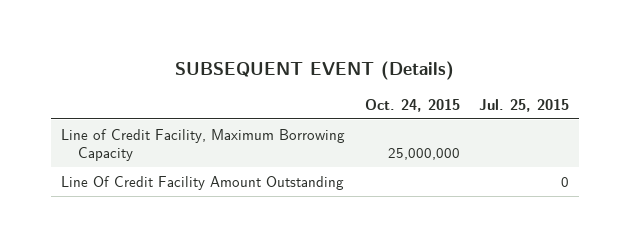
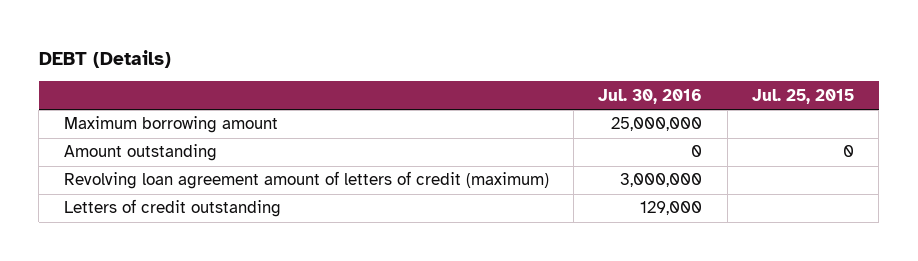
[175,60,455,80] SUBSEQUENT EVENT (Details) -> [38,49,171,68] DEBT (Details)
[364,98,460,112] Oct. 24, 2015 -> none
none -> [598,88,703,104] Jul. 30, 2016
[60,128,345,161] Line of Credit Facility, Maximum Borrowing Capacity -> [63,116,278,134] Maximum borrowing amount
[60,175,344,190] Line Of Credit Facility Amount Outstanding -> [63,144,217,162] Amount outstanding
none -> [63,171,549,190] Revolving loan agreement amount of letters of credit (maximum)
none -> [63,199,281,218] Letters of credit outstanding

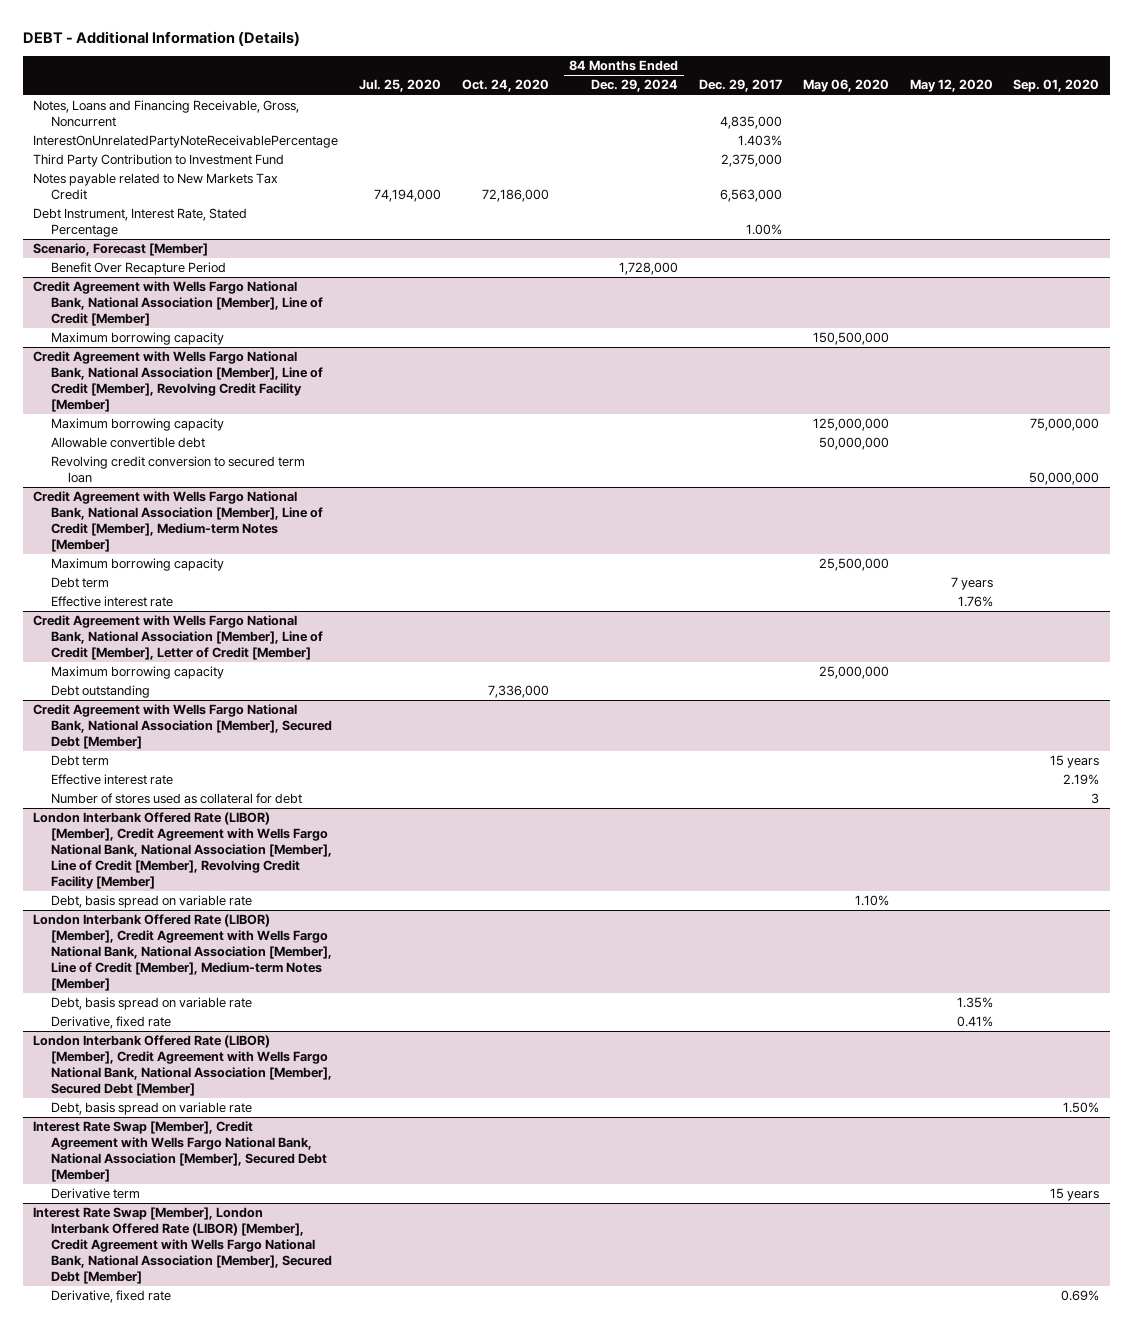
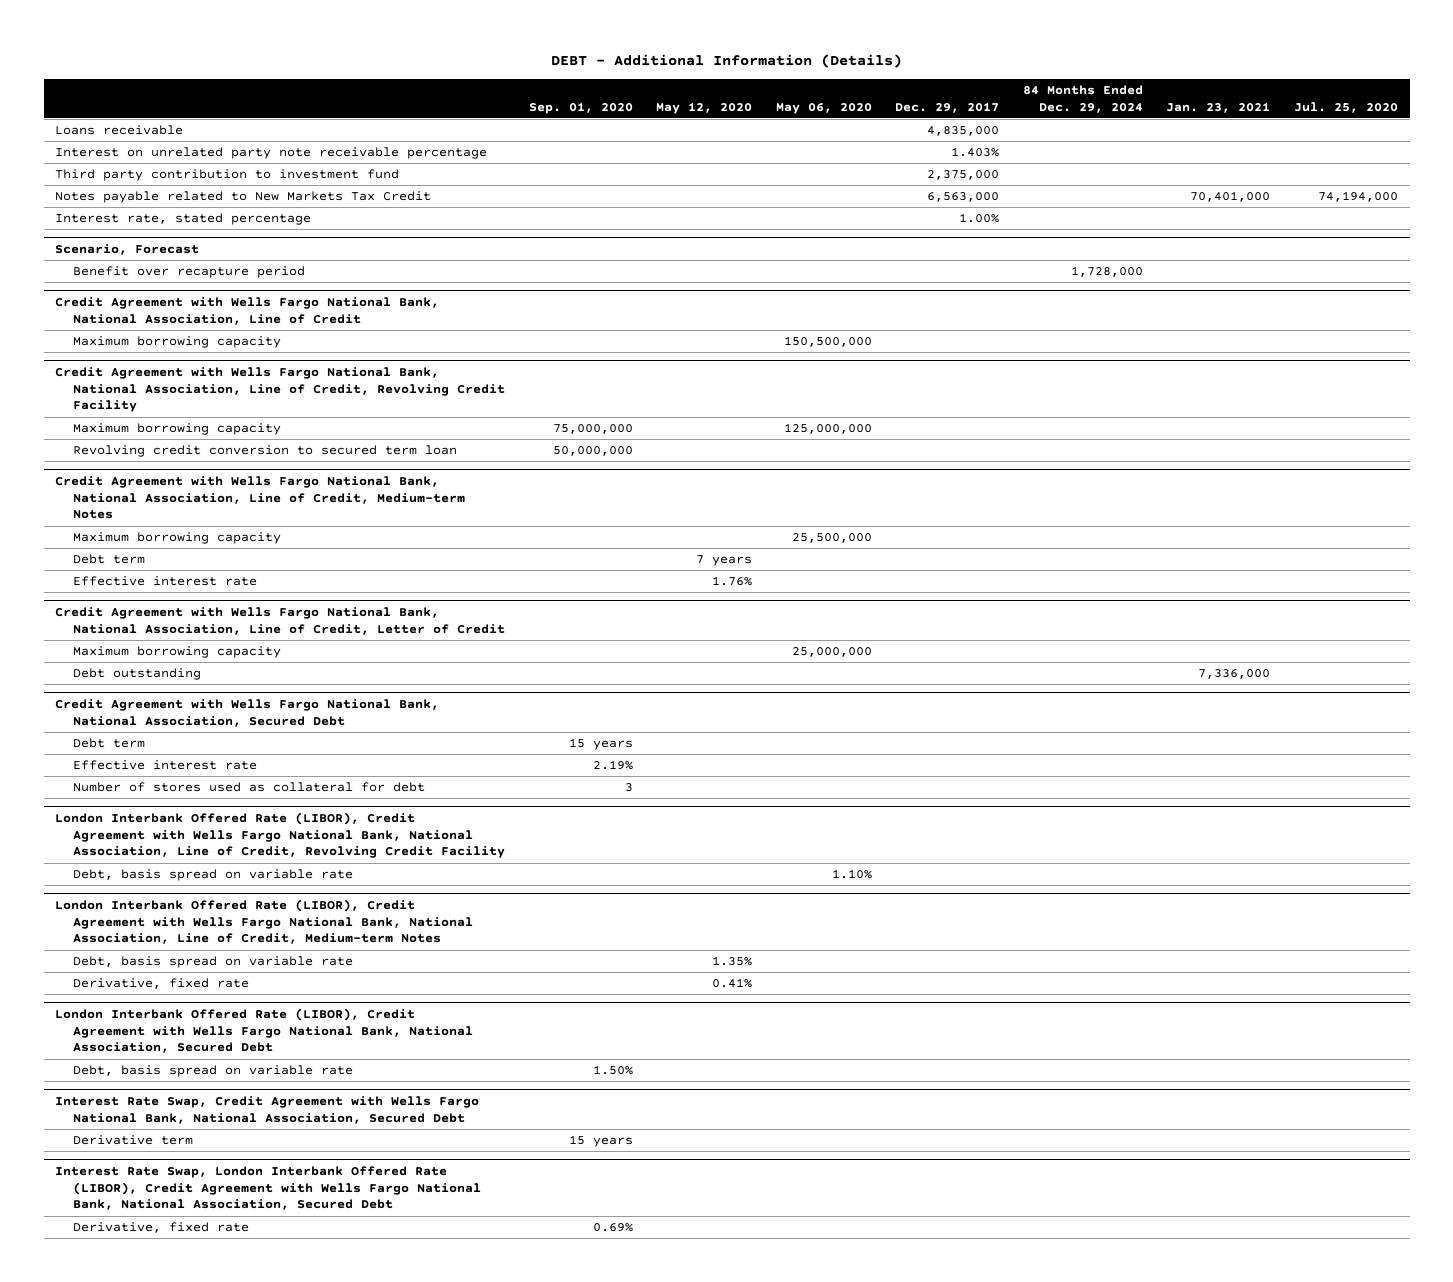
[461,79,549,93] Oct. 24, 2020 -> none
none -> [1166,101,1271,113] Jan. 23, 2021
[33,100,300,128] Notes, Loans and Financing Receivable, Gross, Noncurrent -> [55,125,184,136] Loans receivable
[33,135,339,149] InterestOnUnrelatedPartyNoteReceivablePercentage -> [55,147,488,160] Interest on unrelated party note receivable percentage
[33,154,285,168] Third Party Contribution to Investment Fund -> [55,169,400,182] Third party contribution to investment fund
[33,208,248,238] Debt Instrument, Interest Rate, Stated Percentage -> [55,213,312,226] Interest rate, stated percentage
[33,243,209,257] Scenario, Forecast [Member] -> [55,243,200,255] Scenario, Forecast
[50,262,226,276] Benefit Over Recapture Period -> [73,266,306,279] Benefit over recapture period
[33,281,323,327] Credit Agreement with Wells Fargo National Bank, National Association [Member], Line of Credit [Member] -> [55,296,440,325] Credit Agreement with Wells Fargo National Bank, National Association, Line of Credit
[33,351,323,412] Credit Agreement with Wells Fargo National Bank, National Association [Member], Line of Credit [Member], Revolving Credit Facility [Member] -> [55,366,506,413] Credit Agreement with Wells Fargo National Bank, National Association, Line of Credit, Revolving Credit Facility
[50,437,205,449] Allowable convertible debt -> none
[33,491,323,552] Credit Agreement with Wells Fargo National Bank, National Association [Member], Line of Credit [Member], Medium-term Notes [Member] -> [55,475,466,520] Credit Agreement with Wells Fargo National Bank, National Association, Line of Credit, Medium-term Notes
[33,615,323,661] Credit Agreement with Wells Fargo National Bank, National Association [Member], Line of Credit [Member], Letter of Credit [Member] -> [55,606,506,635] Credit Agreement with Wells Fargo National Bank, National Association, Line of Credit, Letter of Credit
[33,704,332,750] Credit Agreement with Wells Fargo National Bank, National Association [Member], Secured Debt [Member] -> [55,698,440,727] Credit Agreement with Wells Fargo National Bank, National Association, Secured Debt
[33,812,332,889] London Interbank Offered Rate (LIBOR) [Member], Credit Agreement with Wells Fargo National Bank, National Association [Member], Line of Credit [Member], Revolving Credit Facility [Member] -> [55,811,506,859] London Interbank Offered Rate (LIBOR), Credit Agreement with Wells Fargo National Bank, National Association, Line of Credit, Revolving Credit Facility
[33,914,332,991] London Interbank Offered Rate (LIBOR) [Member], Credit Agreement with Wells Fargo National Bank, National Association [Member], Line of Credit [Member], Medium-term Notes [Member] -> [55,898,474,945] London Interbank Offered Rate (LIBOR), Credit Agreement with Wells Fargo National Bank, National Association, Line of Credit, Medium-term Notes
[33,1035,332,1096] London Interbank Offered Rate (LIBOR) [Member], Credit Agreement with Wells Fargo National Bank, National Association [Member], Secured Debt [Member] -> [55,1007,474,1054] London Interbank Offered Rate (LIBOR), Credit Agreement with Wells Fargo National Bank, National Association, Secured Debt
[33,1121,327,1182] Interest Rate Swap [Member], Credit Agreement with Wells Fargo National Bank, National Association [Member], Secured Debt [Member] -> [55,1095,480,1124] Interest Rate Swap, Credit Agreement with Wells Fargo National Bank, National Association, Secured Debt
[33,1207,332,1284] Interest Rate Swap [Member], London Interbank Offered Rate (LIBOR) [Member], Credit Agreement with Wells Fargo National Bank, National Association [Member], Secured Debt [Member] -> [55,1165,482,1211] Interest Rate Swap, London Interbank Offered Rate (LIBOR), Credit Agreement with Wells Fargo National Bank, National Association, Secured Debt

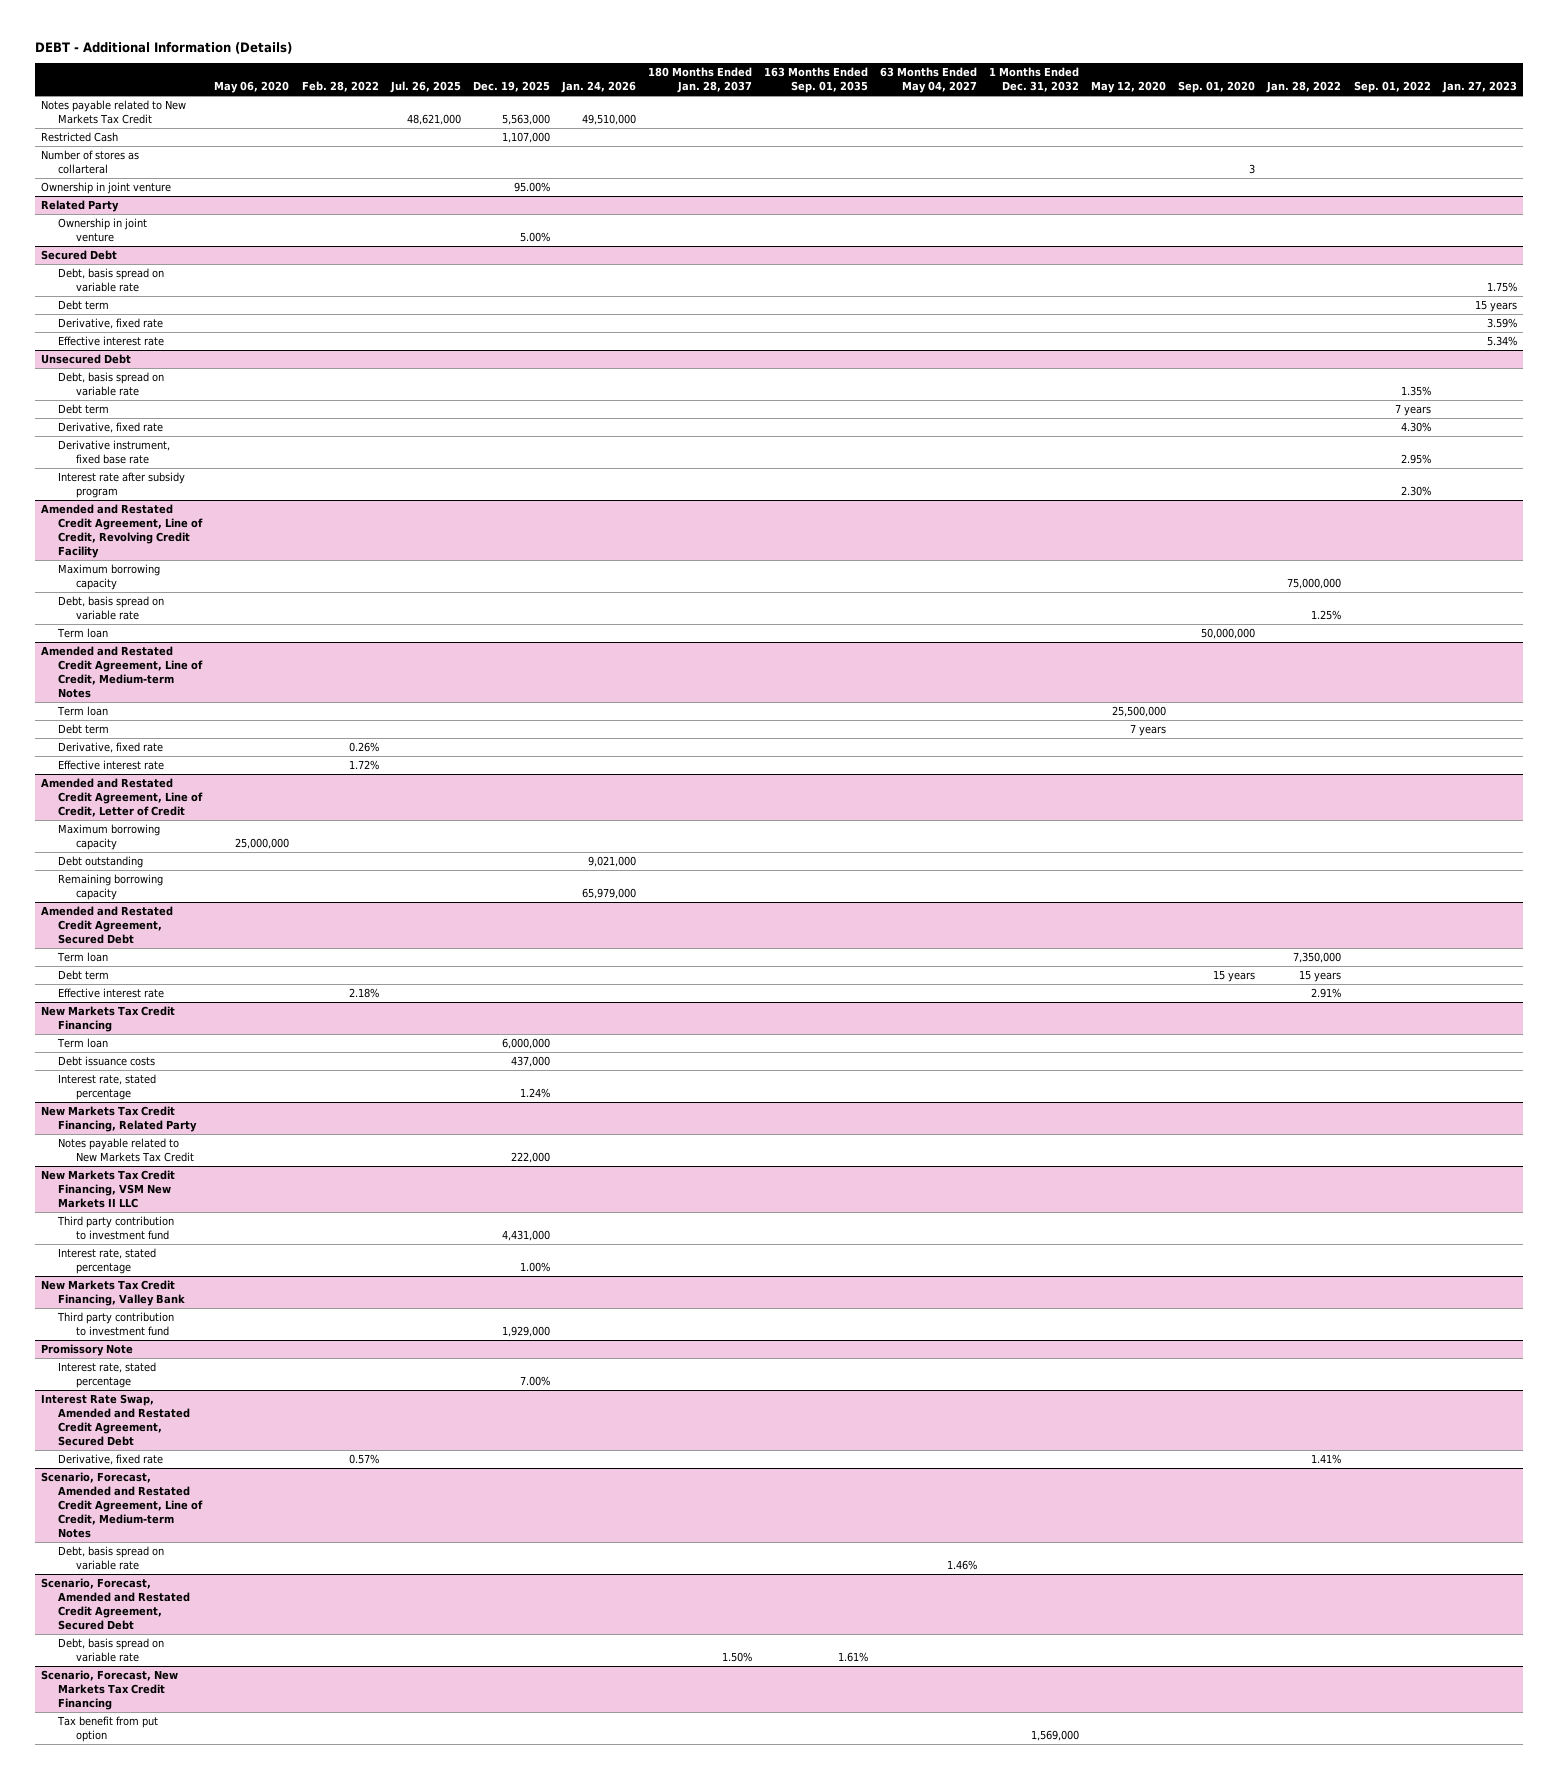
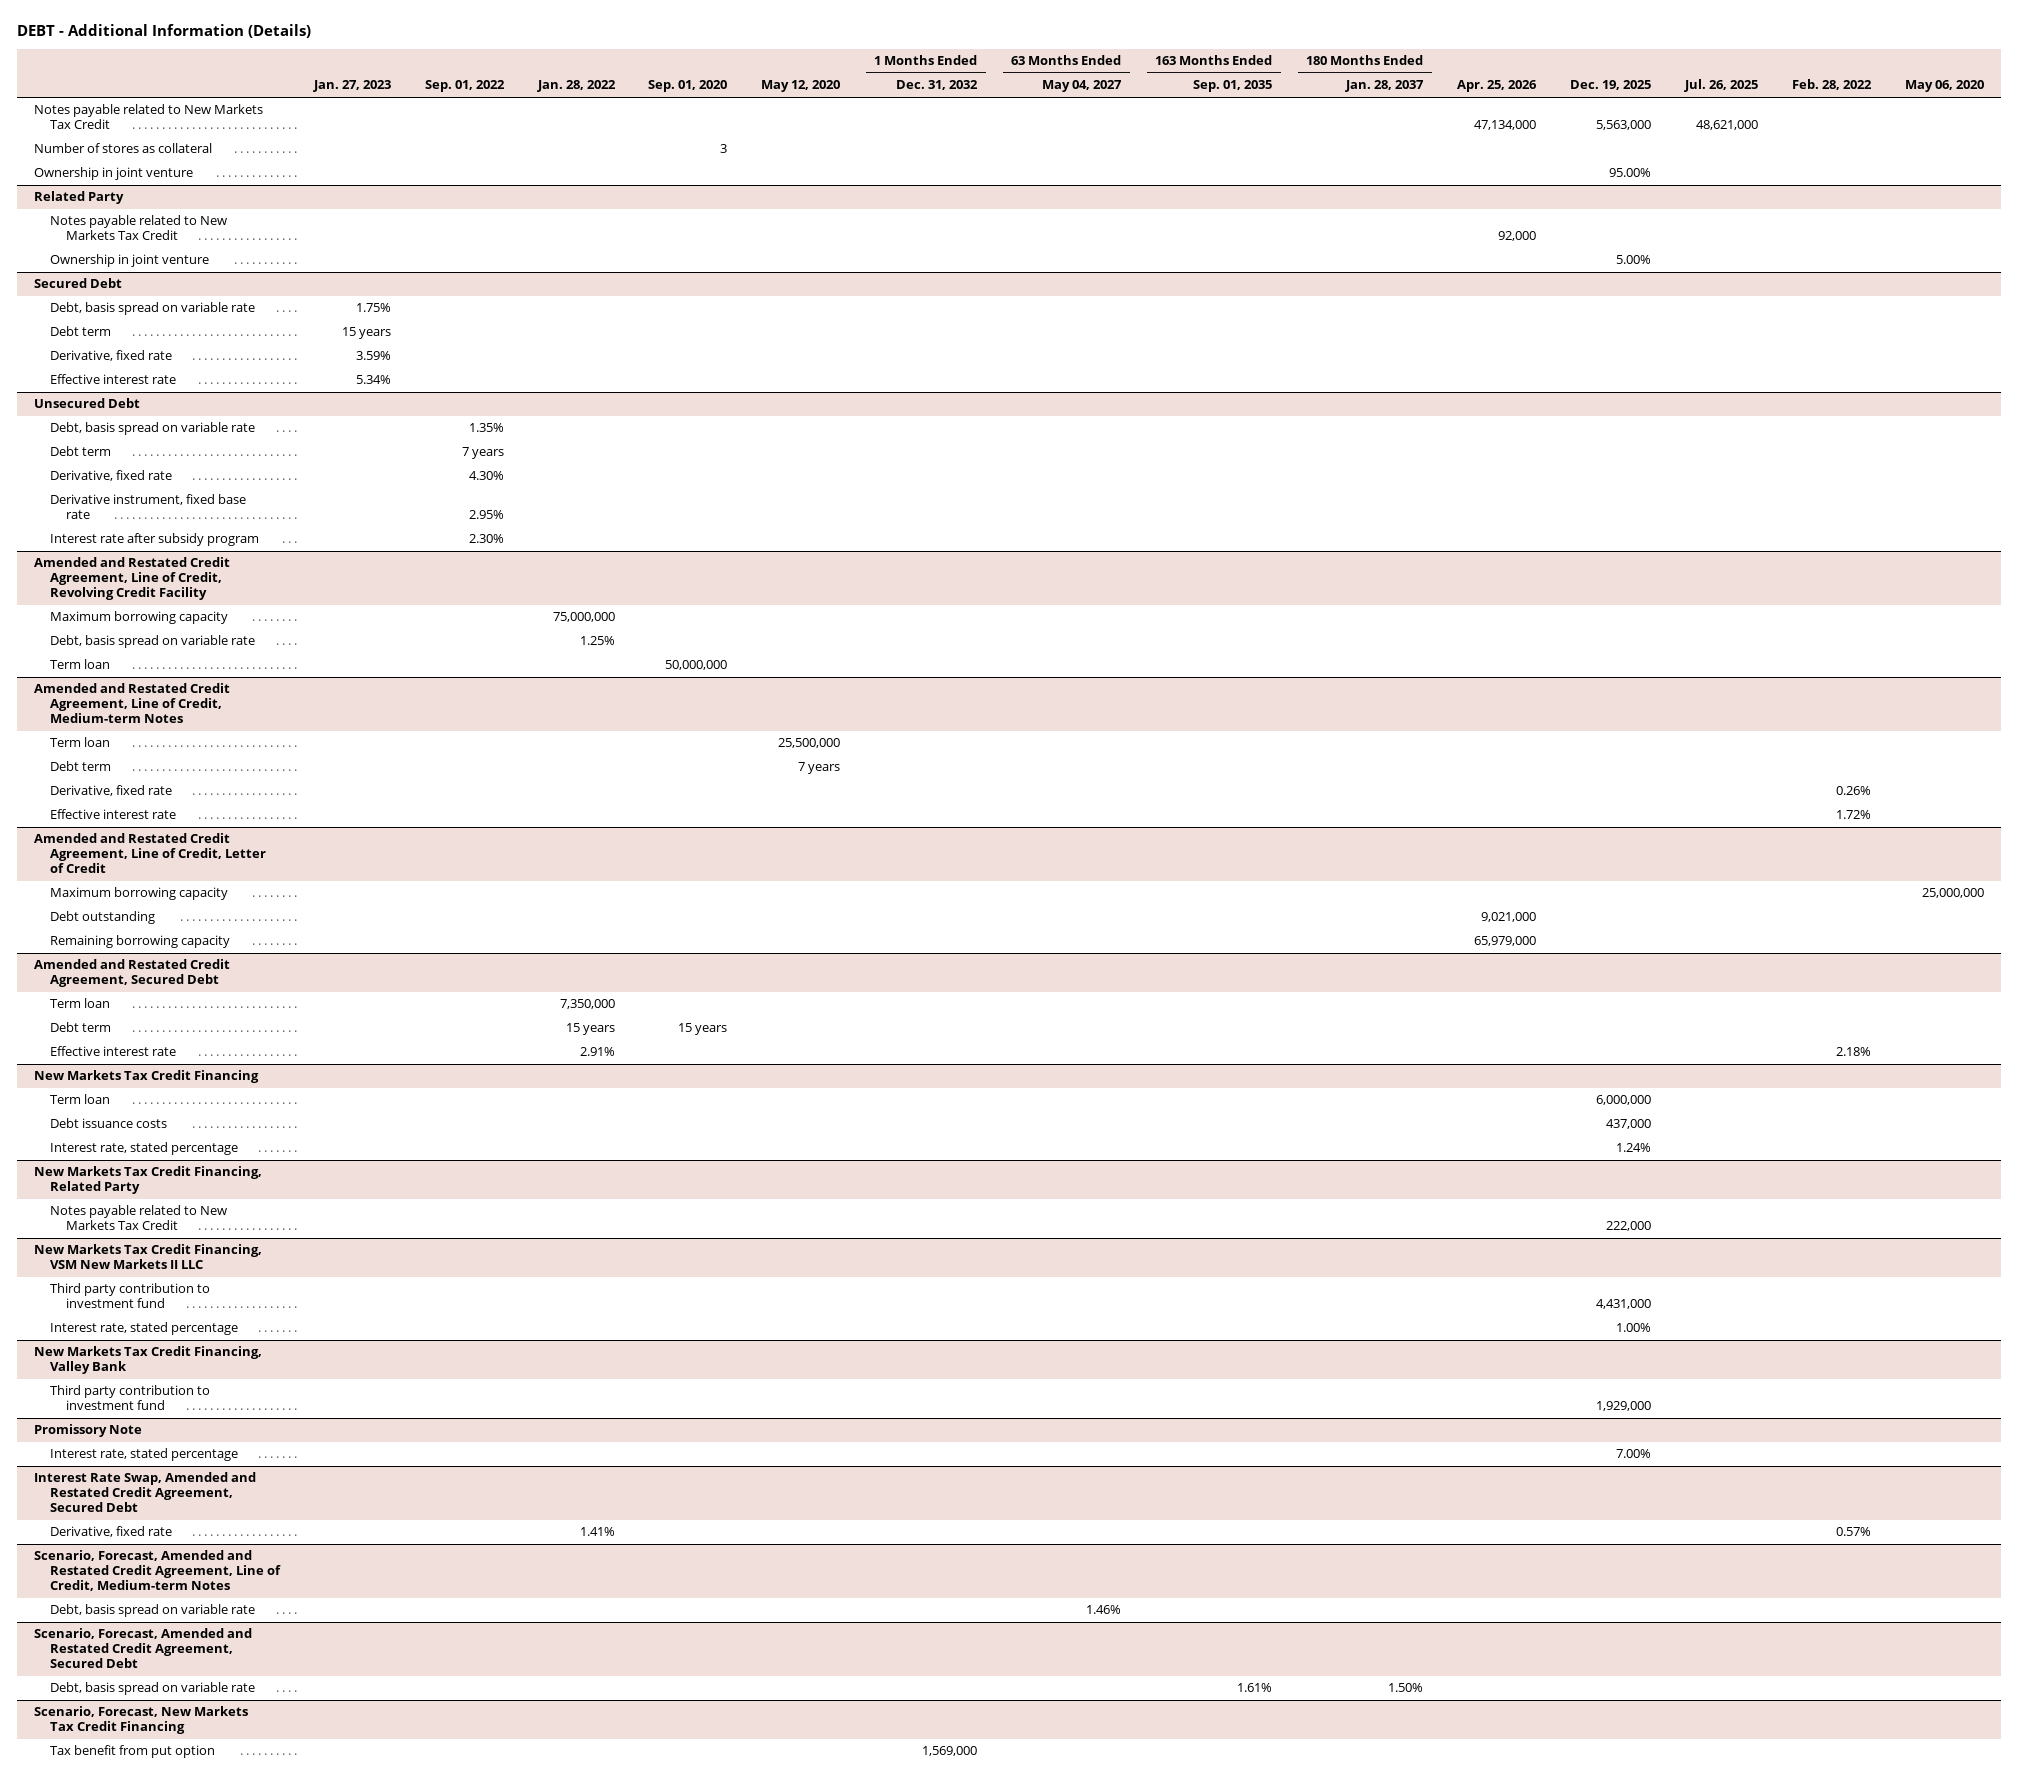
[560,81,636,94] Jan. 24, 2026 -> none
none -> [1457,80,1538,93] Apr. 25, 2026
[40,132,118,143] Restricted Cash -> none
[40,150,139,174] Number of stores as collarteral -> [33,143,212,154] Number of stores as collateral
none -> [49,215,227,241] Notes payable related to New Markets Tax Credit

